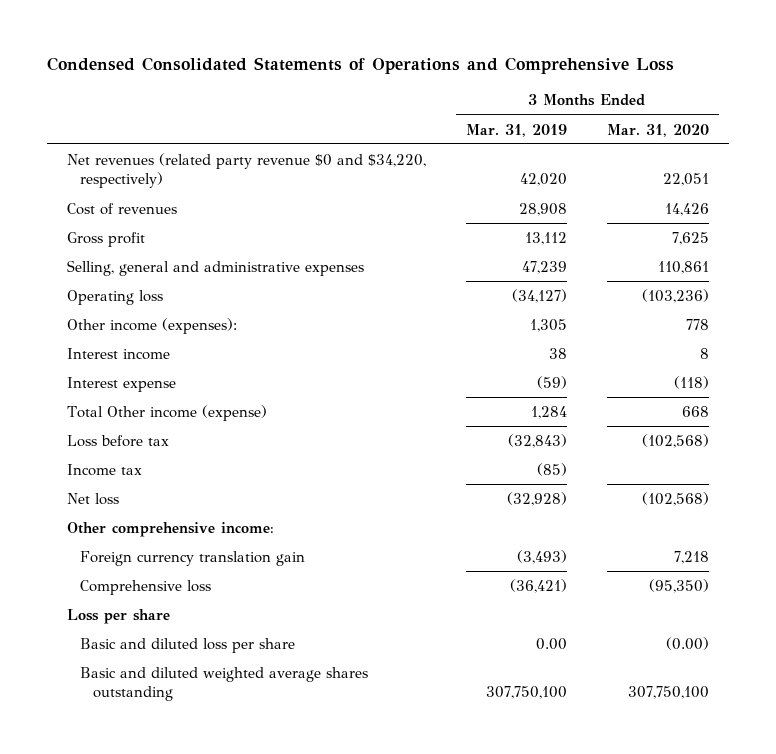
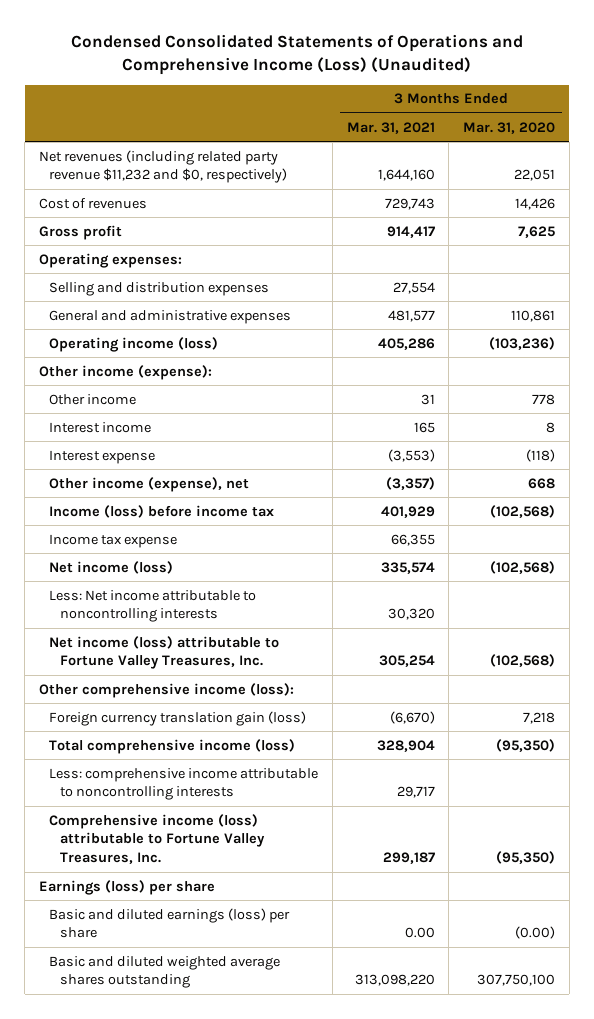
[46,57,674,75] Condensed Consolidated Statements of Operations and Comprehensive Loss -> [71,34,524,75] Condensed Consolidated Statements of Operations and Comprehensive Income (Loss) (Unaudited)
[465,123,567,137] Mar. 31, 2019 -> none
none -> [346,121,435,134] Mar. 31, 2021
[66,152,426,189] Net revenues (related party revenue $0 and $34,220, respectively) -> [38,149,288,184] Net revenues (including related party revenue $11,232 and $0, respectively)
none -> [38,252,182,268] Operating expenses:
none -> [49,281,270,296] Selling and distribution expenses
[66,259,364,276] Selling, general and administrative expenses -> [49,309,292,324] General and administrative expenses
[66,289,163,305] Operating loss -> [49,336,219,352] Operating income (loss)
none -> [38,364,212,380] Other income (expense):
[66,317,237,334] Other income (expenses): -> [49,393,137,405] Other income
[66,404,267,421] Total Other income (expense) -> [49,476,250,492] Other income (expense), net
[66,434,169,447] Loss before tax -> [49,504,275,518] Income (loss) before income tax
[66,463,142,476] Income tax -> [49,533,178,548] Income tax expense
none -> [49,560,174,574] Net income (loss)
none -> [49,589,257,623] Less: Net income attributable to noncontrolling interests
[66,492,119,505] Net loss -> [49,635,280,670] Net income (loss) attributable to Fortune Valley Treasures, Inc.
[66,521,274,537] Other comprehensive income: -> [38,682,294,698] Other comprehensive income (loss):
[79,550,305,566] Foreign currency translation gain -> [49,710,307,726] Foreign currency translation gain (loss)
none -> [49,738,296,754] Total comprehensive income (loss)
none -> [49,767,319,801] Less: comprehensive income attributable to noncontrolling interests
[79,579,211,595] Comprehensive loss -> [49,813,265,865] Comprehensive income (loss) attributable to Fortune Valley Treasures, Inc.
[66,608,170,624] Loss per share -> [38,879,215,895] Earnings (loss) per share
[79,637,295,653] Basic and diluted loss per share -> [49,907,291,939] Basic and diluted earnings (loss) per share

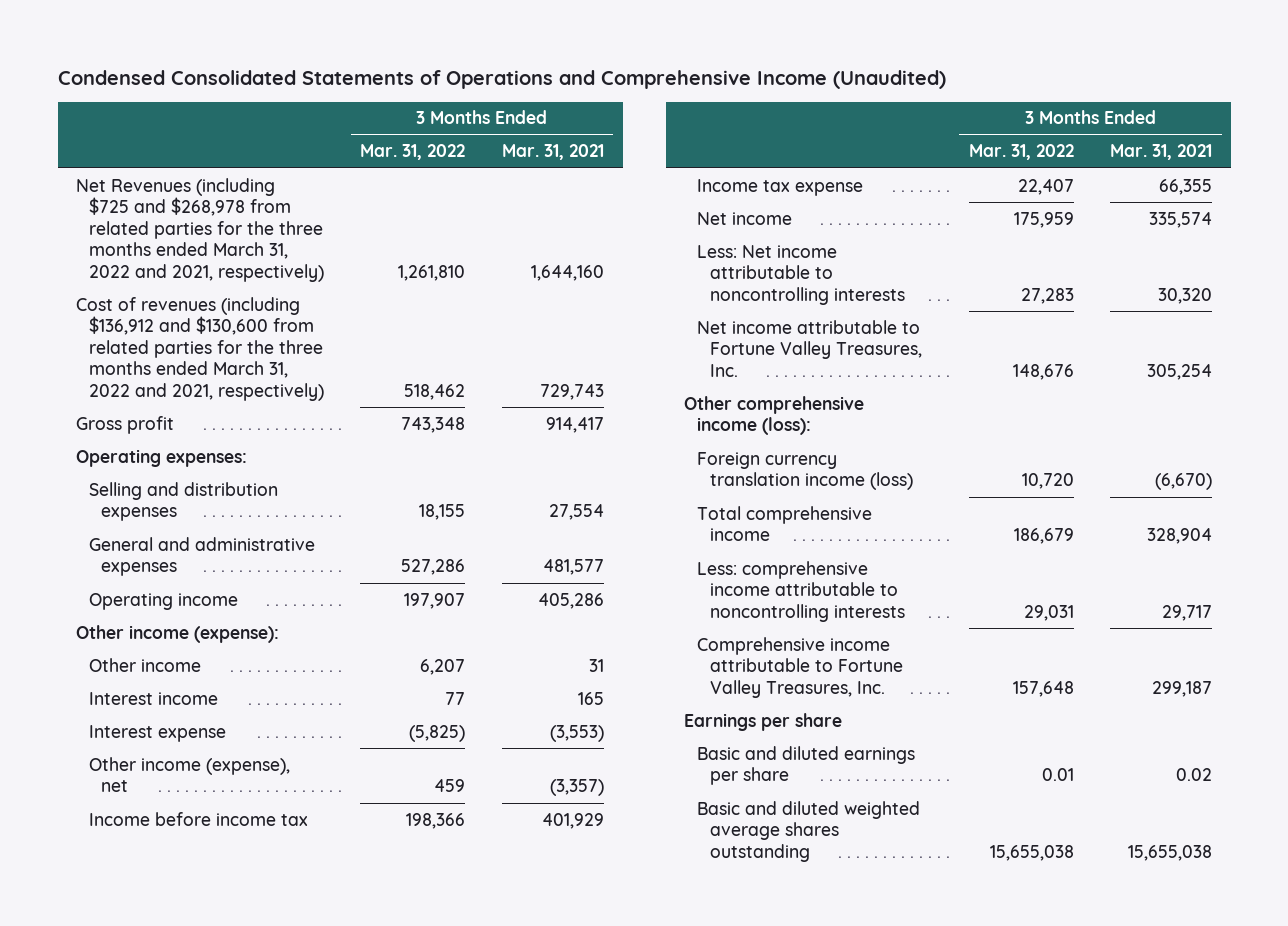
[71,34,524,75] Condensed Consolidated Statements of Operations and Comprehensive Income (Loss) (Unaudited) -> [57,69,946,89] Condensed Consolidated Statements of Operations and Comprehensive Income (Unaudited)
[463,121,556,134] Mar. 31, 2020 -> none
none -> [360,144,466,161] Mar. 31, 2022
[38,149,288,184] Net revenues (including related party revenue $11,232 and $0, respectively) -> [76,177,324,282] Net Revenues (including $725 and $268,978 from related parties for the three months ended March 31, 2022 and 2021, respectively)
[38,197,147,209] Cost of revenues -> [76,296,324,401] Cost of revenues (including $136,912 and $130,600 from related parties for the three months ended March 31, 2022 and 2021, respectively)
[49,336,219,352] Operating income (loss) -> [88,592,238,610] Operating income
[49,504,275,518] Income (loss) before income tax -> [88,811,308,826] Income before income tax
[49,560,174,574] Net income (loss) -> [696,211,792,225] Net income
[49,635,280,670] Net income (loss) attributable to Fortune Valley Treasures, Inc. -> [696,319,922,377] Net income attributable to Fortune Valley Treasures, Inc.
[49,710,307,726] Foreign currency translation gain (loss) -> [696,451,913,491] Foreign currency translation income (loss)
[49,738,296,754] Total comprehensive income (loss) -> [696,505,872,542] Total comprehensive income
[49,813,265,865] Comprehensive income (loss) attributable to Fortune Valley Treasures, Inc. -> [696,636,903,698] Comprehensive income attributable to Fortune Valley Treasures, Inc.
[38,879,215,895] Earnings (loss) per share -> [684,712,843,731] Earnings per share
[49,907,291,939] Basic and diluted earnings (loss) per share -> [696,745,915,786] Basic and diluted earnings per share
[404,927,435,939] 0.00 -> [1176,768,1213,782] 0.02
[354,974,435,987] 313,098,220 -> [1128,844,1213,861] 15,655,038

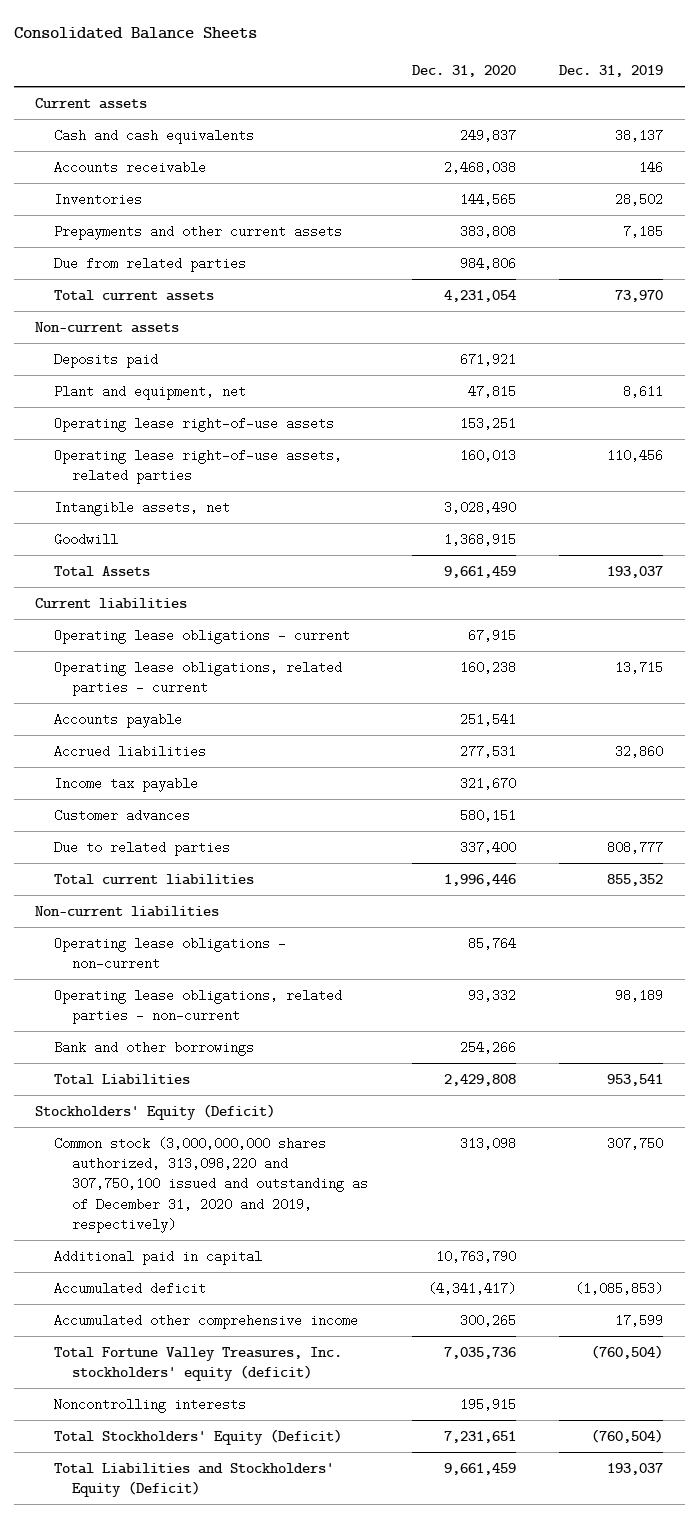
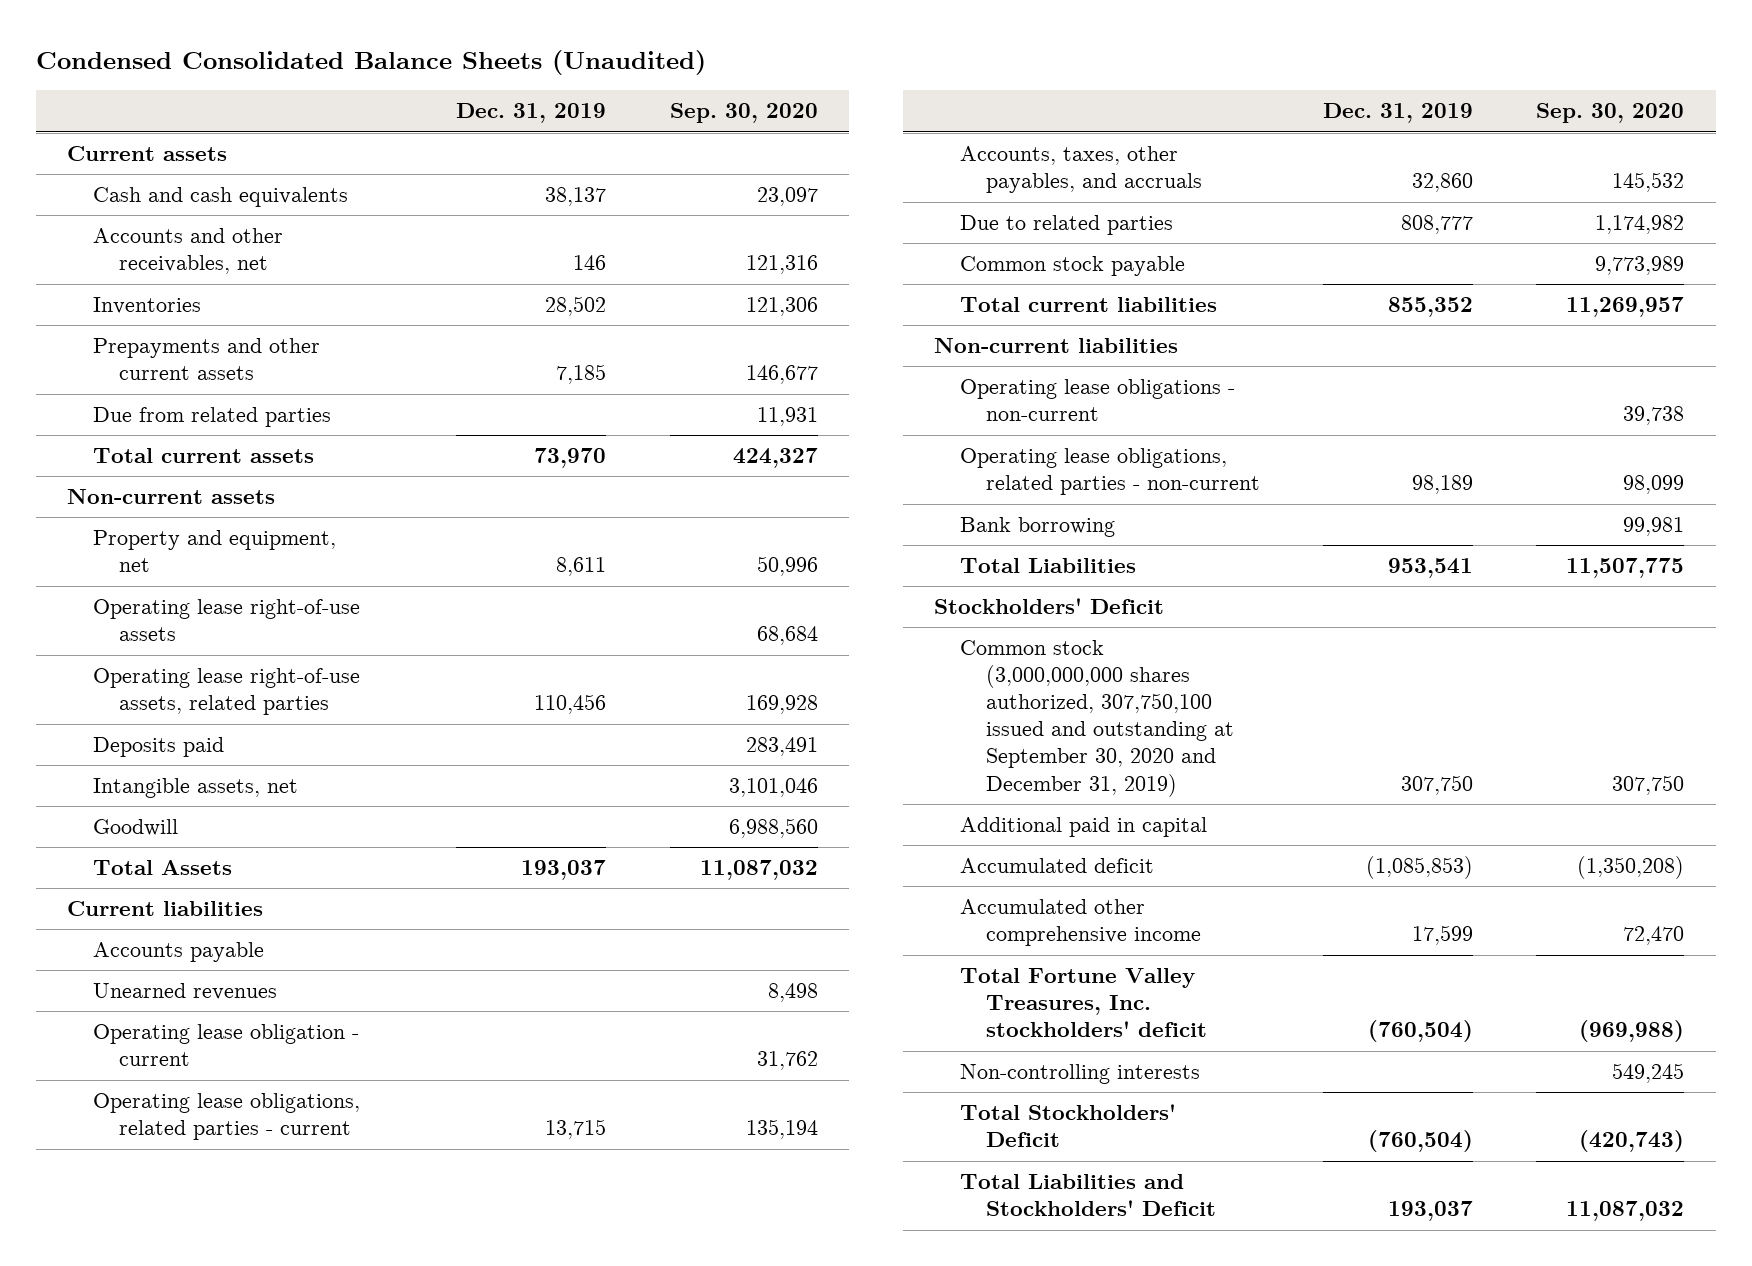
[13,27,257,40] Consolidated Balance Sheets -> [35,49,706,75] Condensed Consolidated Balance Sheets (Unaudited)
[411,64,516,77] Dec. 31, 2020 -> none
none -> [669,103,818,124] Sep. 30, 2020
[53,160,206,174] Accounts receivable -> [93,228,284,275] Accounts and other receivables, net
[53,384,246,400] Plant and equipment, net -> [93,530,337,573] Property and equipment, net
[53,352,158,368] Deposits paid -> [93,737,225,758] Deposits paid
[53,628,350,644] Operating lease obligations - current -> none
[53,776,198,792] Income tax payable -> none
[53,808,190,822] Customer advances -> none
none -> [93,983,278,1001] Unearned revenues
none -> [93,1024,360,1067] Operating lease obligation - current
[53,660,342,697] Operating lease obligations, related parties - current -> [93,1093,361,1141] Operating lease obligations, related parties - current
[53,744,206,758] Accrued liabilities -> [960,146,1203,194] Accounts, taxes, other payables, and accruals
none -> [960,256,1186,277] Common stock payable
[53,1040,254,1056] Bank and other borrowings -> [960,517,1116,538] Bank borrowing
[35,1103,276,1120] Stockholders' Equity (Deficit) -> [934,598,1165,615] Stockholders' Deficit
[53,1136,369,1233] Common stock (3,000,000,000 shares authorized, 313,098,220 and 307,750,100 issued and outstanding as of December 31, 2020 and 2019, respectively) -> [960,640,1235,797] Common stock (3,000,000,000 shares authorized, 307,750,100 issued and outstanding at September 30, 2020 and December 31, 2019)
[53,1346,342,1382] Total Fortune Valley Treasures, Inc. stockholders' equity (deficit) -> [960,968,1208,1038] Total Fortune Valley Treasures, Inc. stockholders' deficit
[53,1397,246,1413] Noncontrolling interests -> [960,1064,1201,1085] Non-controlling interests
[53,1428,342,1445] Total Stockholders' Equity (Deficit) -> [960,1104,1177,1148] Total Stockholders' Deficit
[53,1462,334,1498] Total Liabilities and Stockholders' Equity (Deficit) -> [960,1174,1217,1217] Total Liabilities and Stockholders' Deficit

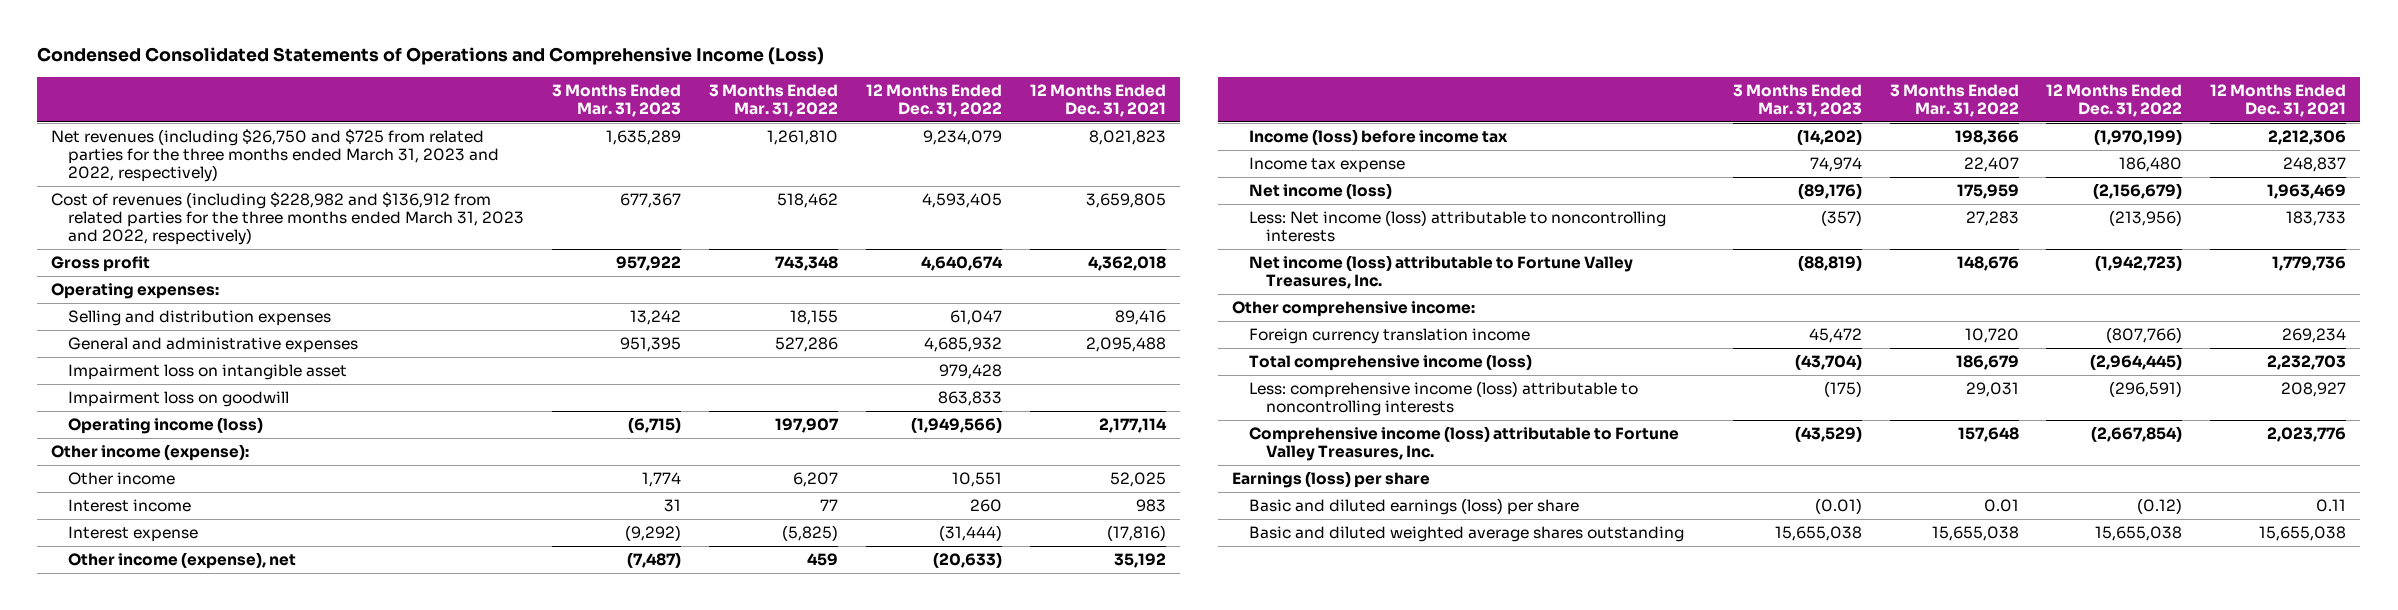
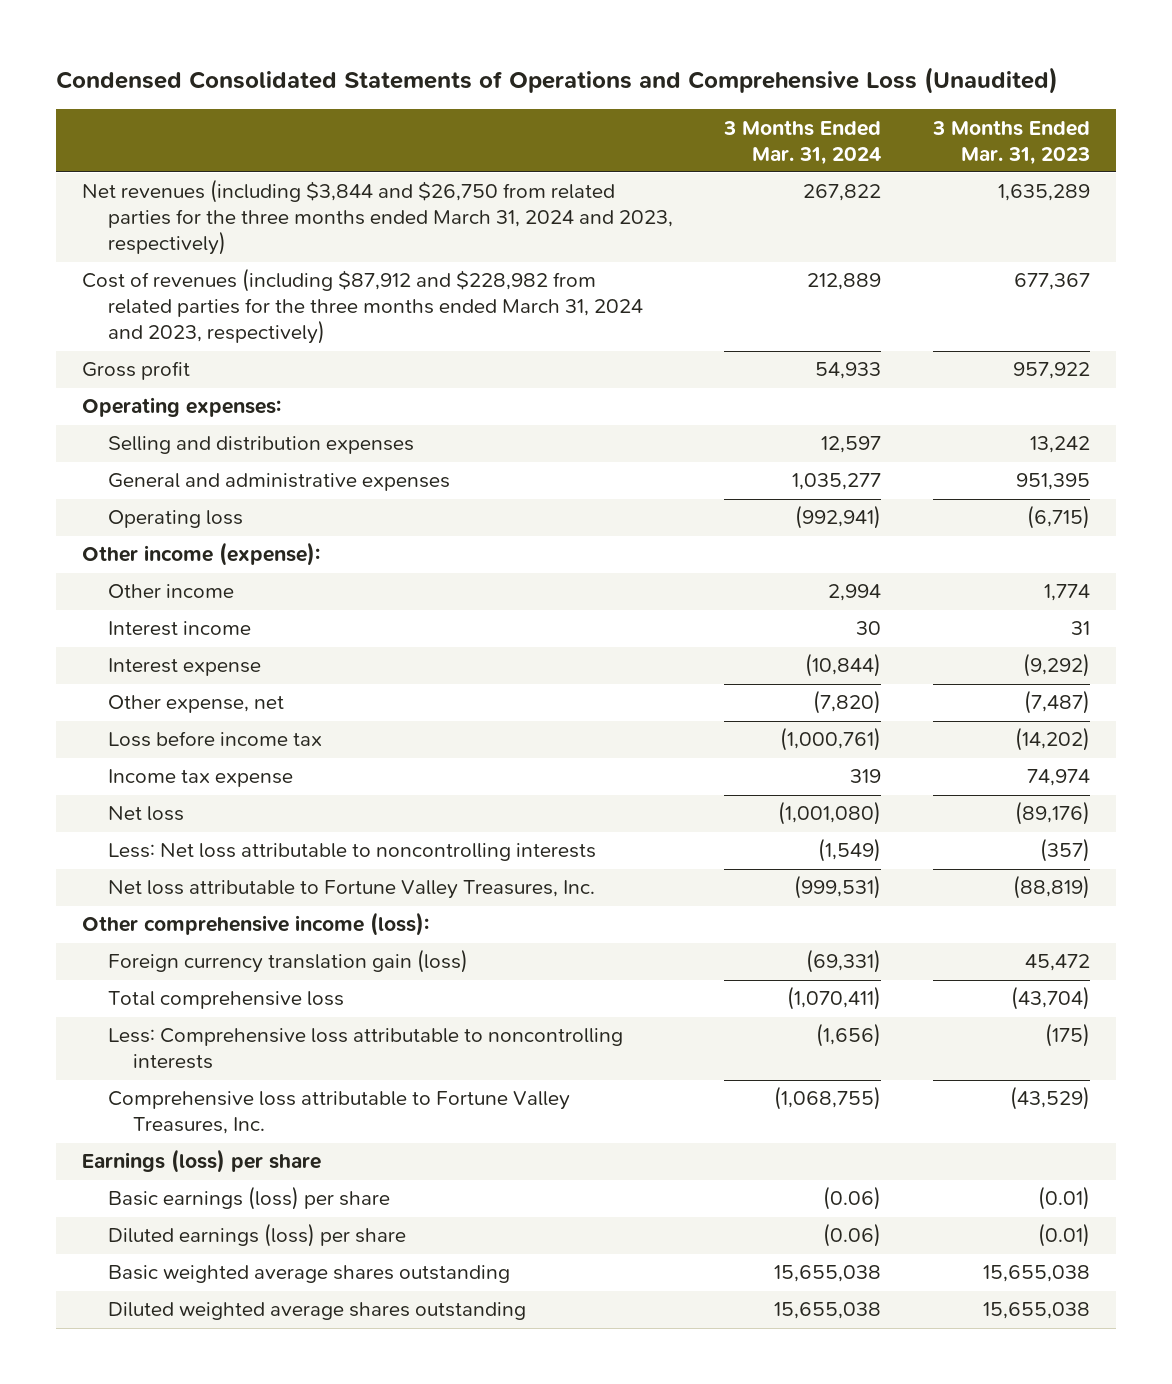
[37,47,825,66] Condensed Consolidated Statements of Operations and Comprehensive Income (Loss) -> [56,67,1059,95] Condensed Consolidated Statements of Operations and Comprehensive Loss (Unaudited)
[708,83,838,117] 3 Months Ended Mar. 31, 2022 -> none
[865,83,1002,117] 12 Months Ended Dec. 31, 2022 -> none
[1029,83,1166,117] 12 Months Ended Dec. 31, 2021 -> none
none -> [723,119,882,165] 3 Months Ended Mar. 31, 2024
[51,129,500,183] Net revenues (including $26,750 and $725 from related parties for the three months ended March 31, 2023 and 2022, respectively) -> [81,179,673,256] Net revenues (including $3,844 and $26,750 from related parties for the three months ended March 31, 2024 and 2023, respectively)
[51,192,525,246] Cost of revenues (including $228,982 and $136,912 from related parties for the three months ended March 31, 2023 and 2022, respectively) -> [81,268,643,345] Cost of revenues (including $87,912 and $228,982 from related parties for the three months ended March 31, 2024 and 2023, respectively)
[68,364,348,381] Impairment loss on intangible asset -> none
[68,391,290,408] Impairment loss on goodwill -> none
[68,417,264,435] Operating income (loss) -> [107,510,243,529] Operating loss
[68,552,297,570] Other income (expense), net -> [107,695,284,714] Other expense, net
[1248,129,1508,146] Income (loss) before income tax -> [107,731,322,748] Loss before income tax
[1248,183,1392,200] Net income (loss) -> [107,806,184,822] Net loss
[1248,210,1666,243] Less: Net income (loss) attributable to noncontrolling interests -> [107,843,596,862] Less: Net loss attributable to noncontrolling interests
[1248,255,1633,290] Net income (loss) attributable to Fortune Valley Treasures, Inc. -> [107,880,595,900] Net loss attributable to Fortune Valley Treasures, Inc.
[1231,301,1475,318] Other comprehensive income: -> [81,912,429,937] Other comprehensive income (loss):
[1248,328,1530,345] Foreign currency translation income -> [107,949,468,974] Foreign currency translation gain (loss)
[1248,354,1532,372] Total comprehensive income (loss) -> [107,991,344,1010] Total comprehensive loss
[1248,381,1638,417] Less: comprehensive income (loss) attributable to noncontrolling interests -> [107,1028,623,1070] Less: Comprehensive loss attributable to noncontrolling interests
[1248,426,1679,462] Comprehensive income (loss) attributable to Fortune Valley Treasures, Inc. -> [107,1091,570,1135] Comprehensive loss attributable to Fortune Valley Treasures, Inc.
[1248,498,1579,516] Basic and diluted earnings (loss) per share -> [107,1186,390,1211] Basic earnings (loss) per share
none -> [107,1223,406,1248] Diluted earnings (loss) per share
[1248,526,1684,543] Basic and diluted weighted average shares outstanding -> [107,1265,510,1284] Basic weighted average shares outstanding
none -> [107,1302,526,1321] Diluted weighted average shares outstanding

